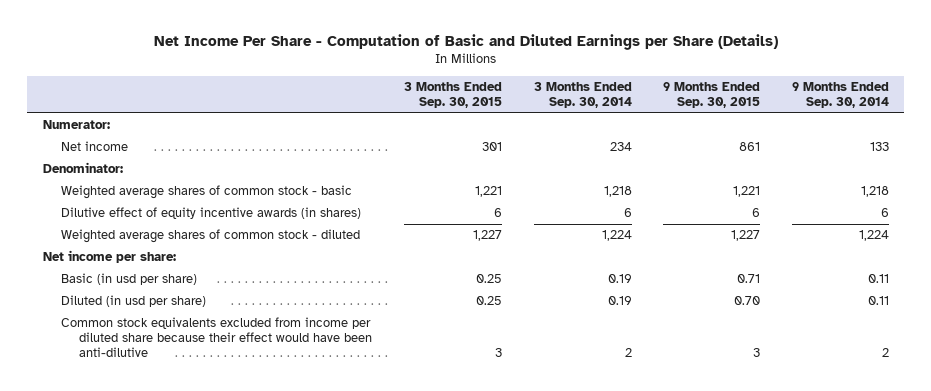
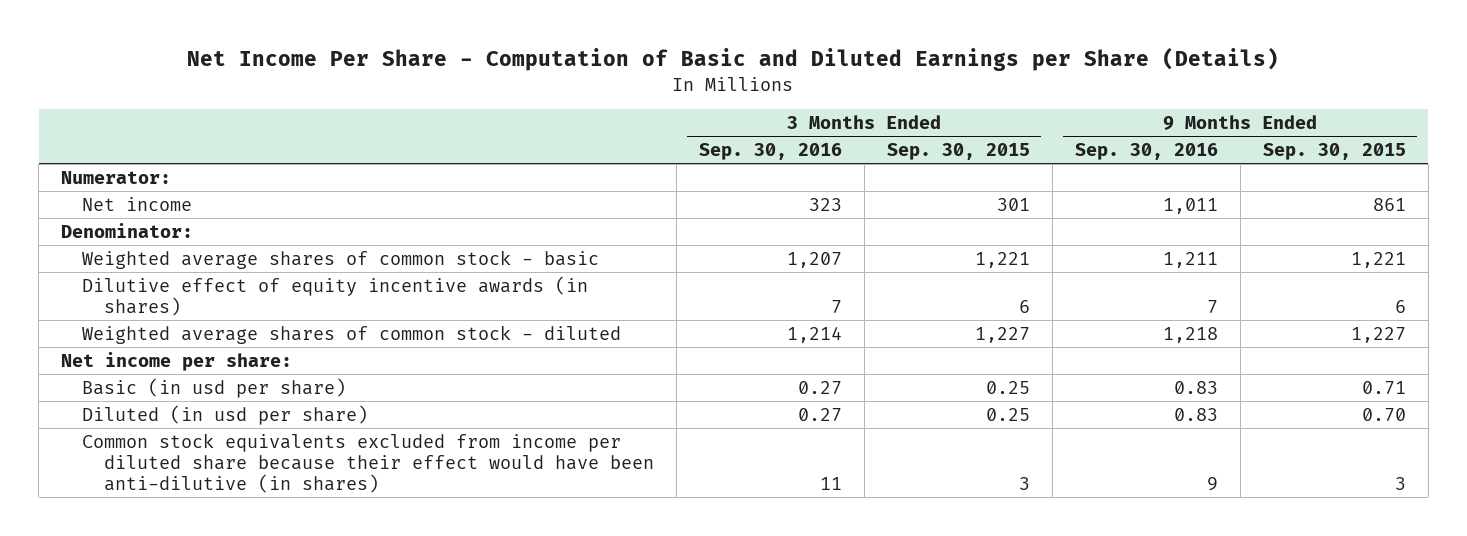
[533,81,632,108] 3 Months Ended Sep. 30, 2014 -> none
[791,81,889,108] 9 Months Ended Sep. 30, 2014 -> none
none -> [698,142,842,160] Sep. 30, 2016
none -> [1074,142,1218,160] Sep. 30, 2016
[61,317,373,358] Common stock equivalents excluded from income per diluted share because their effect would have been anti-dilutive -> [82,432,654,493] Common stock equivalents excluded from income per diluted share because their effect would have been anti-dilutive (in shares)

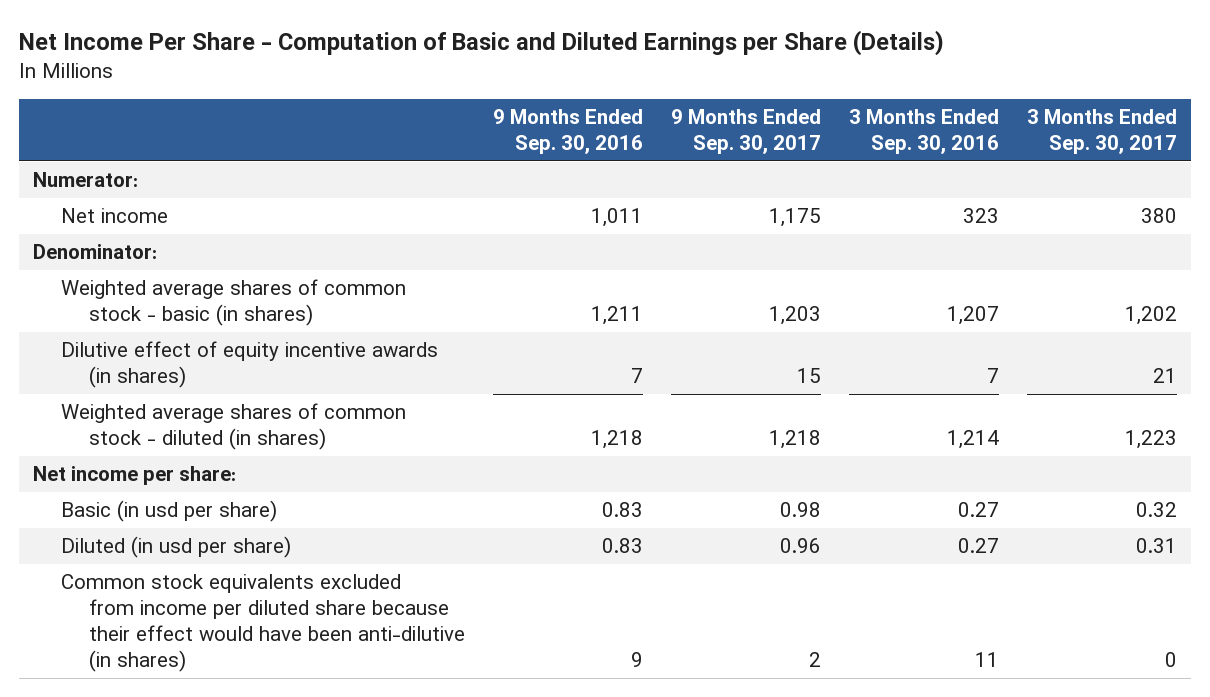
[886,142,1030,160] Sep. 30, 2015 -> none
[1262,142,1406,160] Sep. 30, 2015 -> none
none -> [670,109,821,154] 9 Months Ended Sep. 30, 2017
none -> [1027,109,1178,154] 3 Months Ended Sep. 30, 2017
[82,249,600,269] Weighted average shares of common stock - basic -> [60,279,406,327] Weighted average shares of common stock - basic (in shares)
[82,324,622,344] Weighted average shares of common stock - diluted -> [60,403,406,451] Weighted average shares of common stock - diluted (in shares)

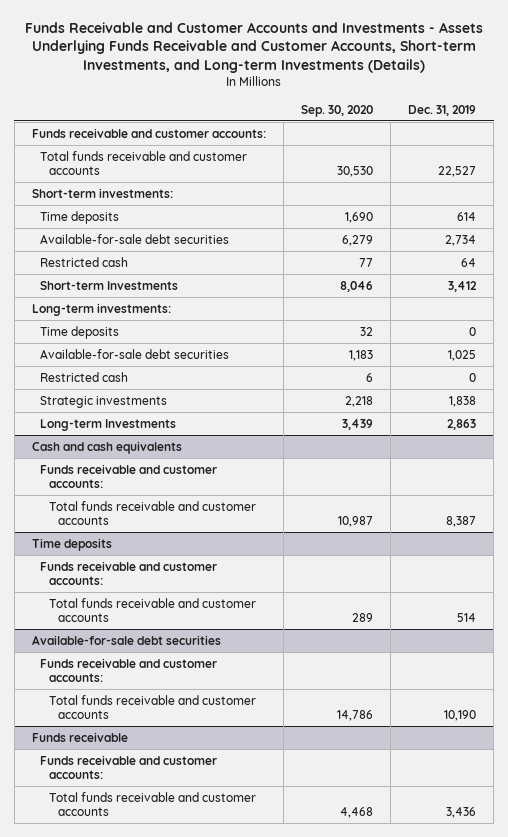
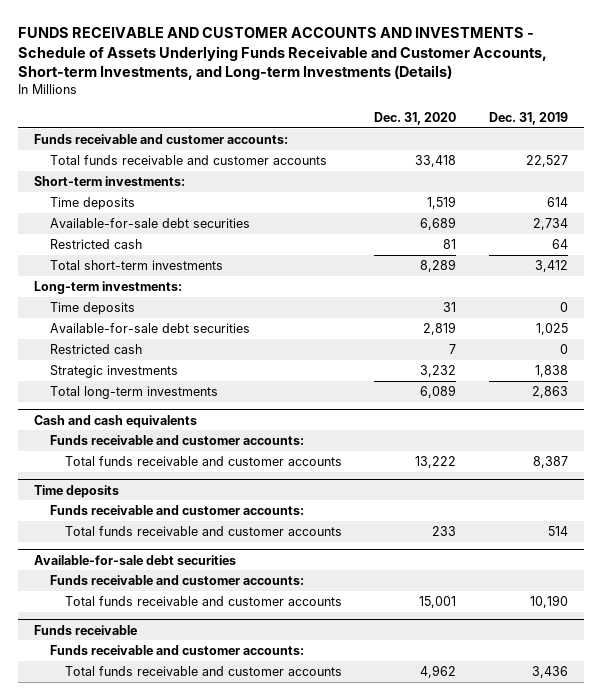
[25,21,484,74] Funds Receivable and Customer Accounts and Investments - Assets Underlying Funds Receivable and Customer Accounts, Short-term Investments, and Long-term Investments (Details) -> [18,26,548,81] FUNDS RECEIVABLE AND CUSTOMER ACCOUNTS AND INVESTMENTS - Schedule of Assets Underlying Funds Receivable and Customer Accounts, Short-term Investments, and Long-term Investments (Details)
[301,104,374,117] Sep. 30, 2020 -> none
none -> [374,112,457,126] Dec. 31, 2020
[40,280,179,290] Short-term Investments -> [49,260,223,271] Total short-term investments
[40,418,177,431] Long-term Investments -> [49,386,218,400] Total long-term investments

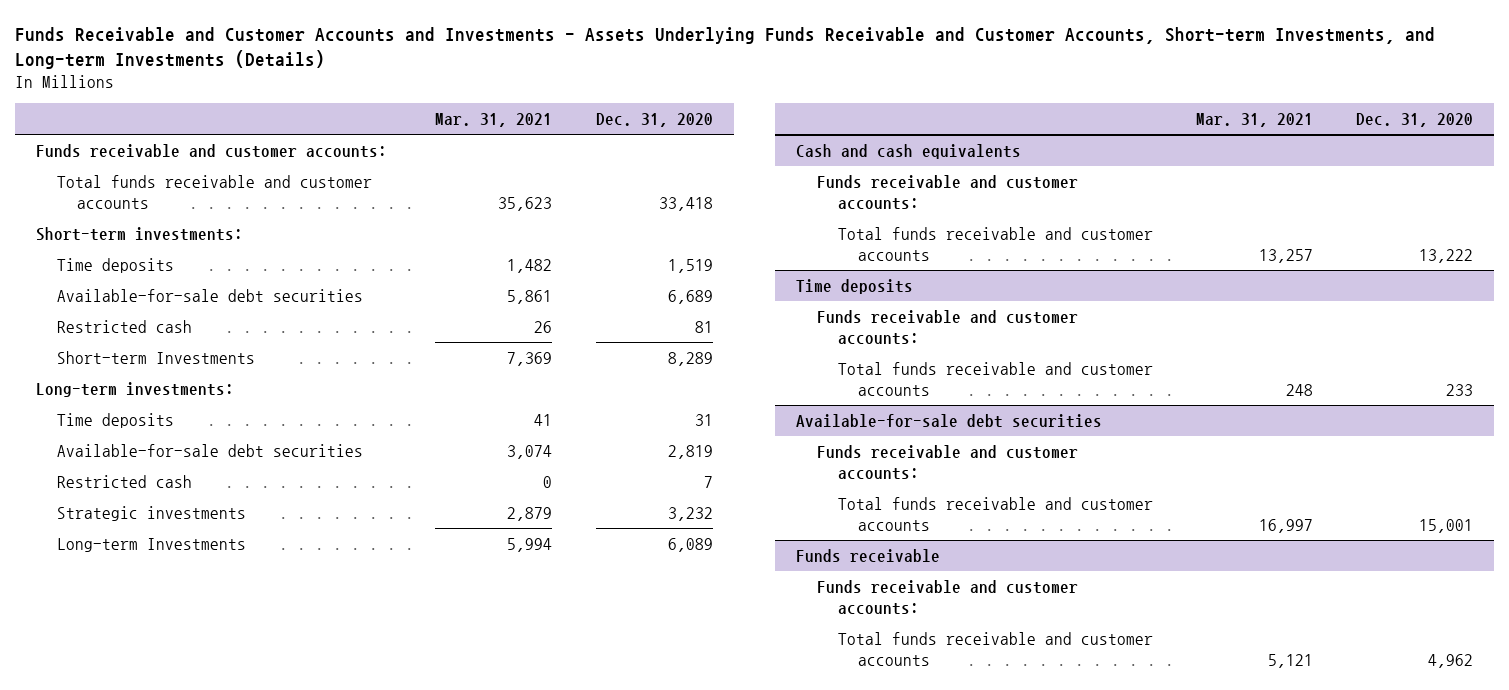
[18,26,548,81] FUNDS RECEIVABLE AND CUSTOMER ACCOUNTS AND INVESTMENTS - Schedule of Assets Underlying Funds Receivable and Customer Accounts, Short-term Investments, and Long-term Investments (Details) -> [14,26,1435,70] Funds Receivable and Customer Accounts and Investments - Assets Underlying Funds Receivable and Customer Accounts, Short-term Investments, and Long-term Investments (Details)
[488,112,568,126] Dec. 31, 2019 -> none
none -> [435,113,553,128] Mar. 31, 2021
[49,260,223,271] Total short-term investments -> [56,350,255,364] Short-term Investments
[49,386,218,400] Total long-term investments -> [56,537,246,552] Long-term Investments

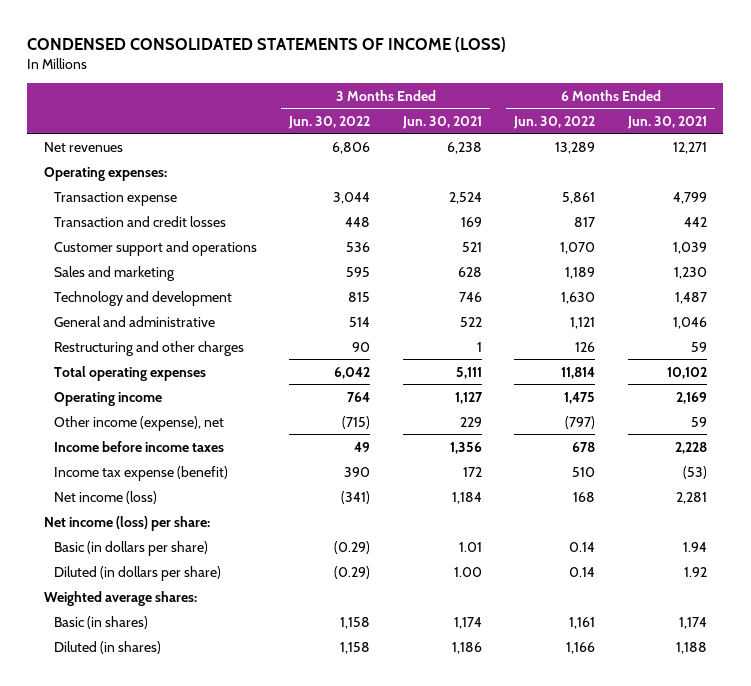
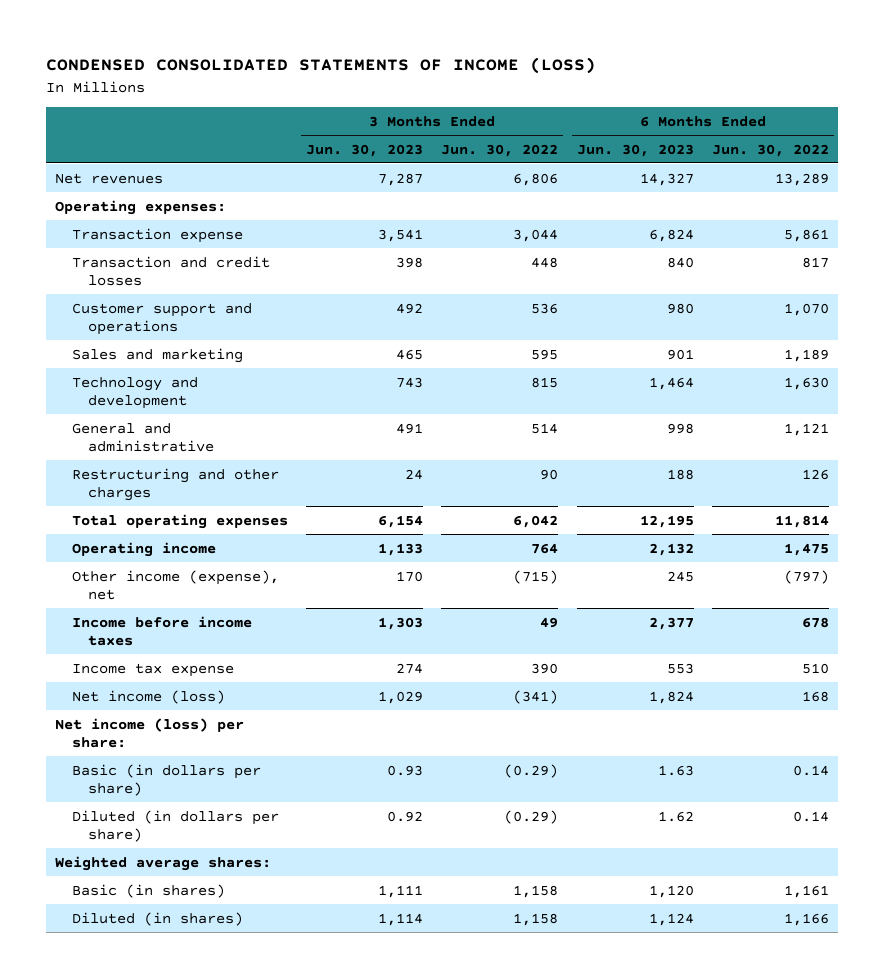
[401,115,482,129] Jun. 30, 2021 -> none
[626,115,707,129] Jun. 30, 2021 -> none
none -> [305,143,423,157] Jun. 30, 2023
none -> [576,143,694,157] Jun. 30, 2023
[53,465,228,481] Income tax expense (benefit) -> [71,662,234,677] Income tax expense

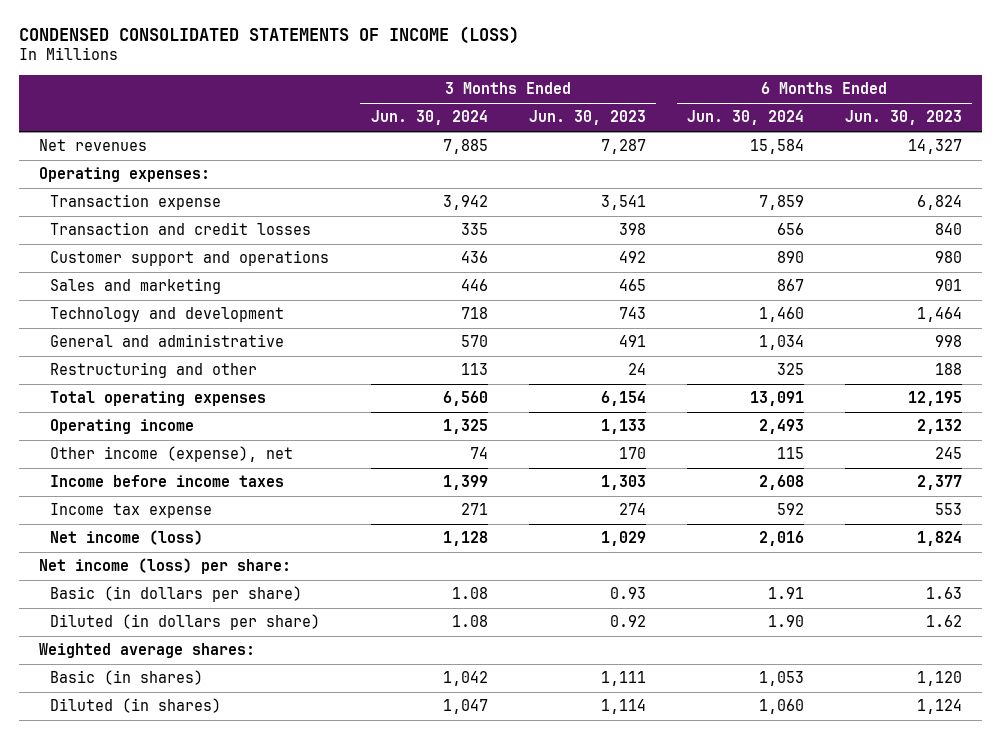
[441,143,559,157] Jun. 30, 2022 -> none
[711,143,829,157] Jun. 30, 2022 -> none
none -> [370,110,488,126] Jun. 30, 2024
none -> [686,110,804,126] Jun. 30, 2024
[71,467,279,501] Restructuring and other charges -> [50,362,258,379] Restructuring and other

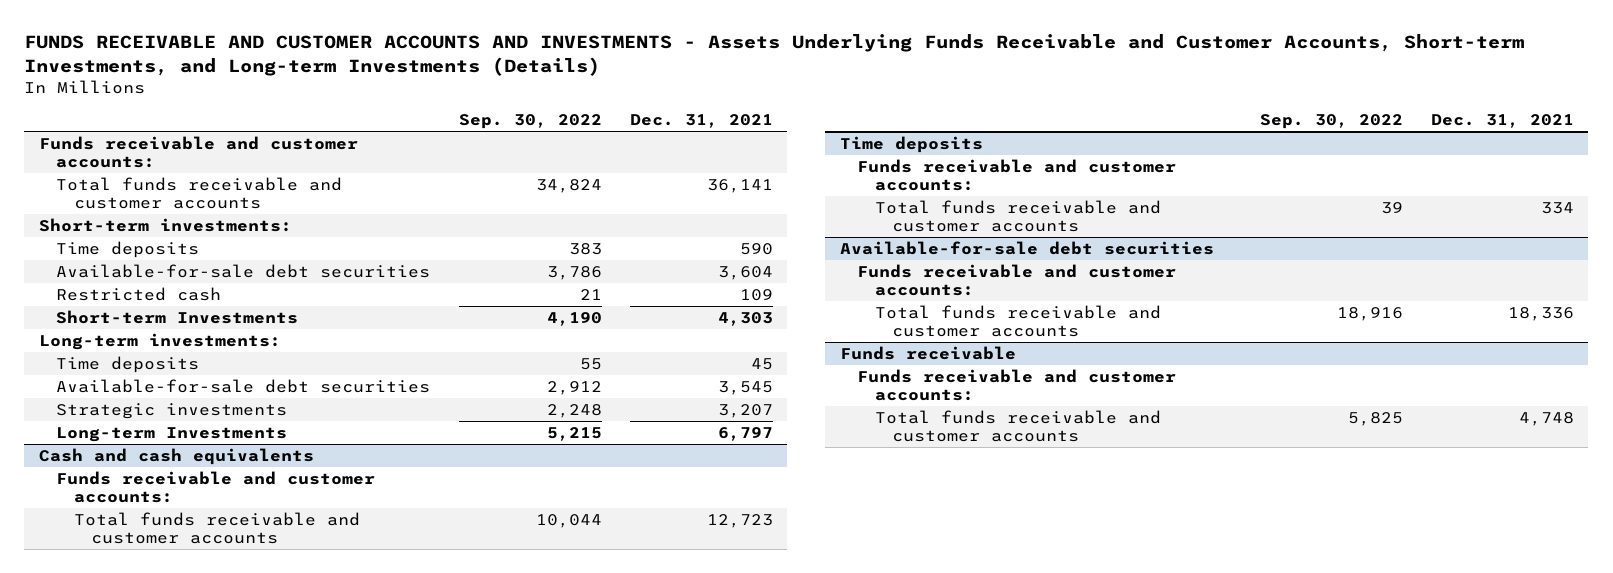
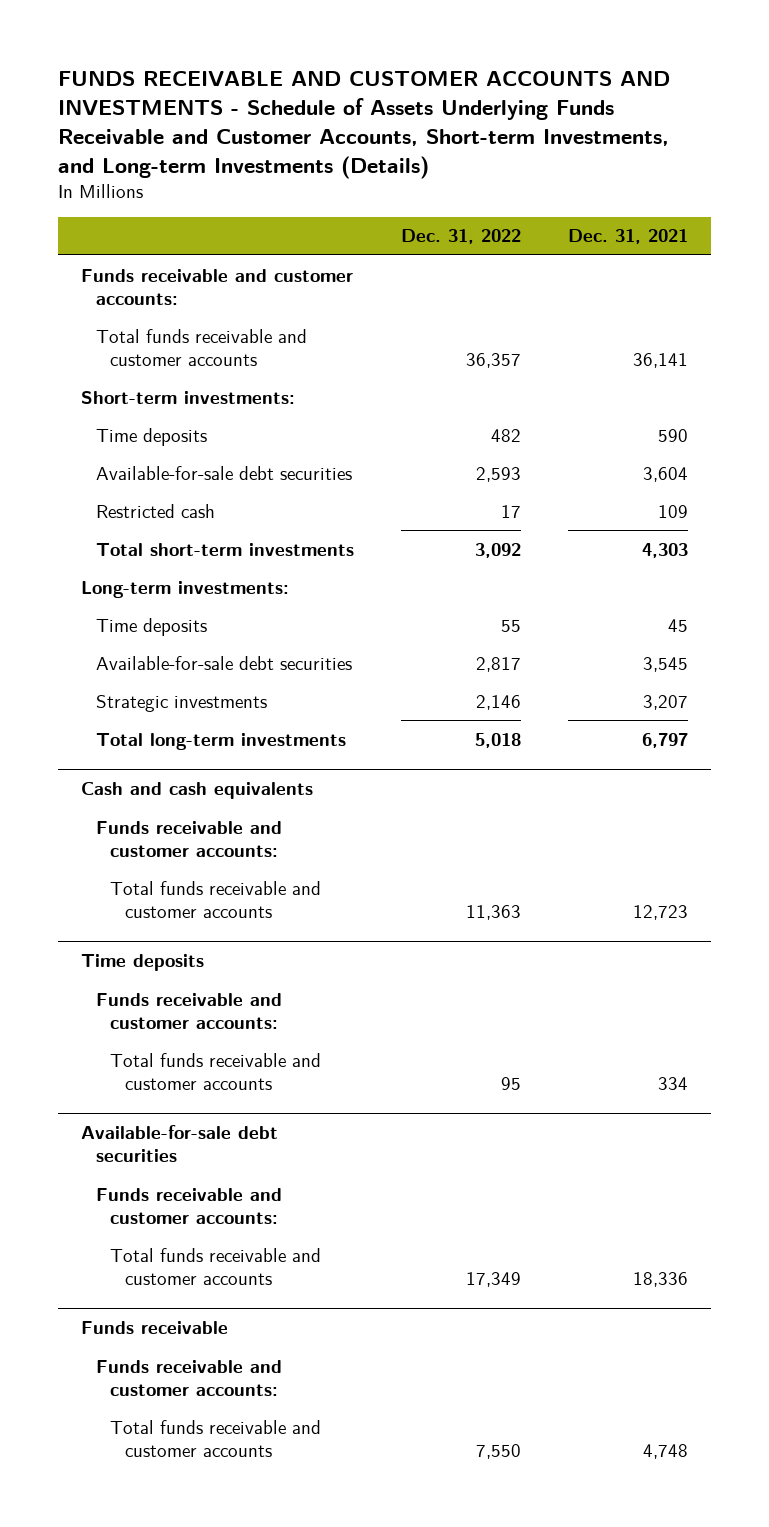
[24,34,1525,77] FUNDS RECEIVABLE AND CUSTOMER ACCOUNTS AND INVESTMENTS - Assets Underlying Funds Receivable and Customer Accounts, Short-term Investments, and Long-term Investments (Details) -> [57,71,670,179] FUNDS RECEIVABLE AND CUSTOMER ACCOUNTS AND INVESTMENTS - Schedule of Assets Underlying Funds Receivable and Customer Accounts, Short-term Investments, and Long-term Investments (Details)
[458,114,602,130] Sep. 30, 2022 -> none
none -> [400,229,521,245] Dec. 31, 2022
[56,310,299,325] Short-term Investments -> [95,542,354,556] Total short-term investments
[56,427,288,443] Long-term Investments -> [95,732,346,750] Total long-term investments

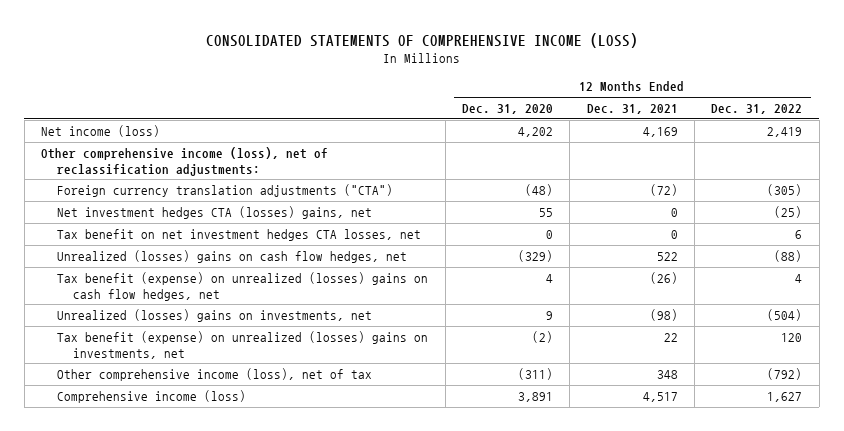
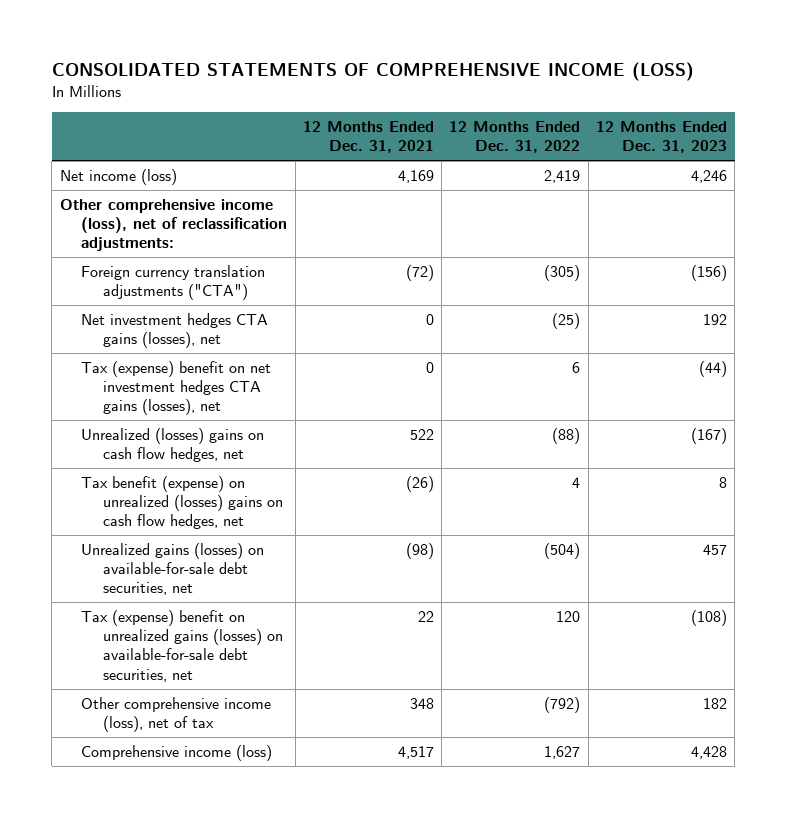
[461,104,553,115] Dec. 31, 2020 -> none
none -> [595,120,727,154] 12 Months Ended Dec. 31, 2023
[57,206,373,220] Net investment hedges CTA (losses) gains, net -> [81,312,269,349] Net investment hedges CTA gains (losses), net
[57,229,422,242] Tax benefit on net investment hedges CTA losses, net -> [81,360,272,416] Tax (expense) benefit on net investment hedges CTA gains (losses), net
[57,309,373,323] Unrealized (losses) gains on investments, net -> [81,542,265,596] Unrealized gains (losses) on available-for-sale debt securities, net
[57,331,429,359] Tax benefit (expense) on unrealized (losses) gains on investments, net -> [81,609,284,682] Tax (expense) benefit on unrealized gains (losses) on available-for-sale debt securities, net

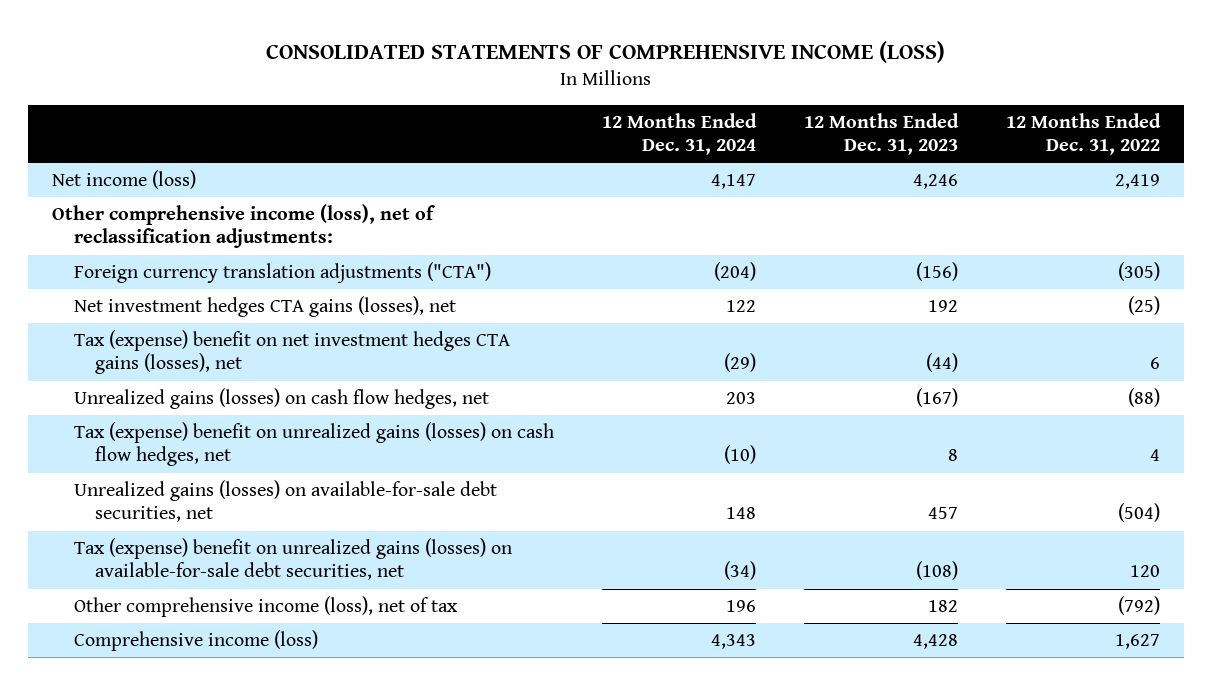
[302,120,434,154] 12 Months Ended Dec. 31, 2021 -> none
none -> [601,113,757,156] 12 Months Ended Dec. 31, 2024
[81,427,265,463] Unrealized (losses) gains on cash flow hedges, net -> [73,388,489,410] Unrealized gains (losses) on cash flow hedges, net
[81,475,284,530] Tax benefit (expense) on unrealized (losses) gains on cash flow hedges, net -> [73,422,554,467] Tax (expense) benefit on unrealized gains (losses) on cash flow hedges, net

